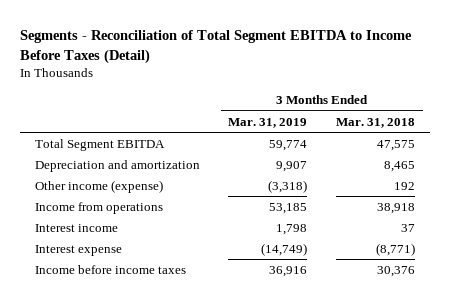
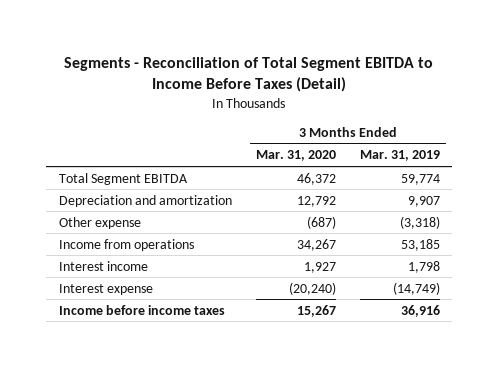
[336,117,416,128] Mar. 31, 2018 -> none
none -> [255,150,336,162] Mar. 31, 2020
[34,179,163,193] Other income (expense) -> [58,216,141,229] Other expense

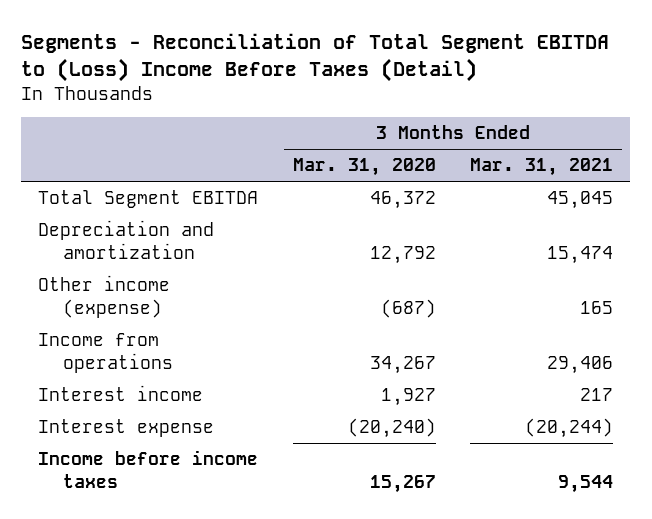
[64,56,434,93] Segments - Reconciliation of Total Segment EBITDA to Income Before Taxes (Detail) -> [21,32,610,82] Segments - Reconciliation of Total Segment EBITDA to (Loss) Income Before Taxes (Detail)
[360,150,441,162] Mar. 31, 2019 -> none
none -> [470,158,614,177] Mar. 31, 2021
[58,216,141,229] Other expense -> [38,275,171,318] Other income (expense)

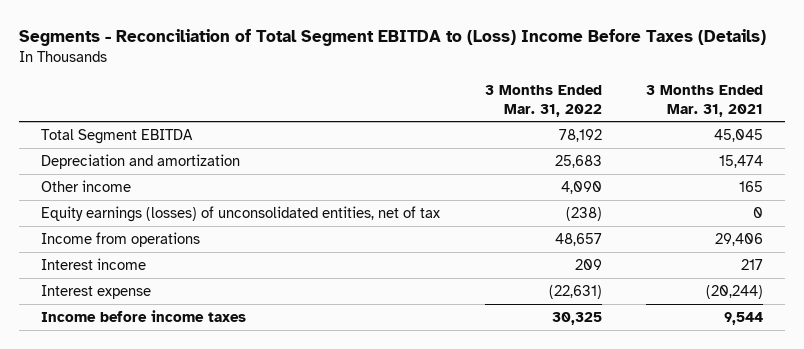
[21,32,610,82] Segments - Reconciliation of Total Segment EBITDA to (Loss) Income Before Taxes (Detail) -> [18,29,766,47] Segments - Reconciliation of Total Segment EBITDA to (Loss) Income Before Taxes (Details)
[292,158,436,177] Mar. 31, 2020 -> none
none -> [484,85,602,117] 3 Months Ended Mar. 31, 2022
[38,275,171,318] Other income (expense) -> [41,179,132,192] Other income
none -> [41,205,441,222] Equity earnings (losses) of unconsolidated entities, net of tax

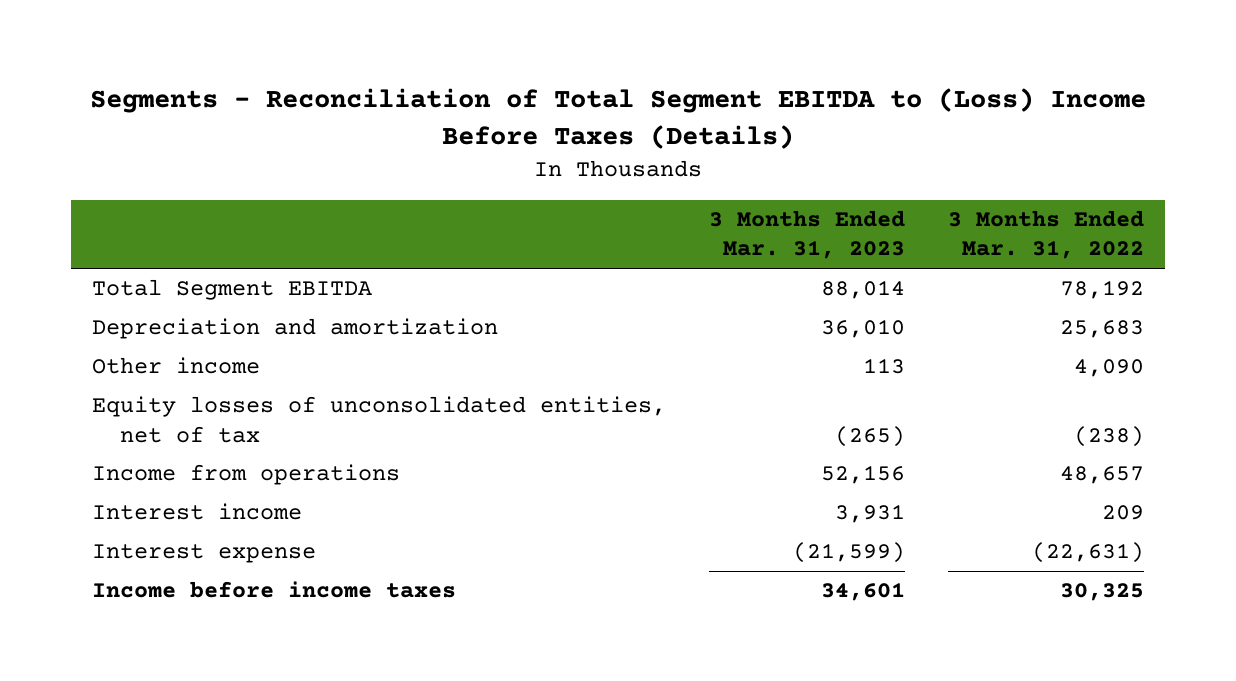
[645,85,763,117] 3 Months Ended Mar. 31, 2021 -> none
none -> [708,210,905,260] 3 Months Ended Mar. 31, 2023
[41,205,441,222] Equity earnings (losses) of unconsolidated entities, net of tax -> [92,396,667,443] Equity losses of unconsolidated entities, net of tax

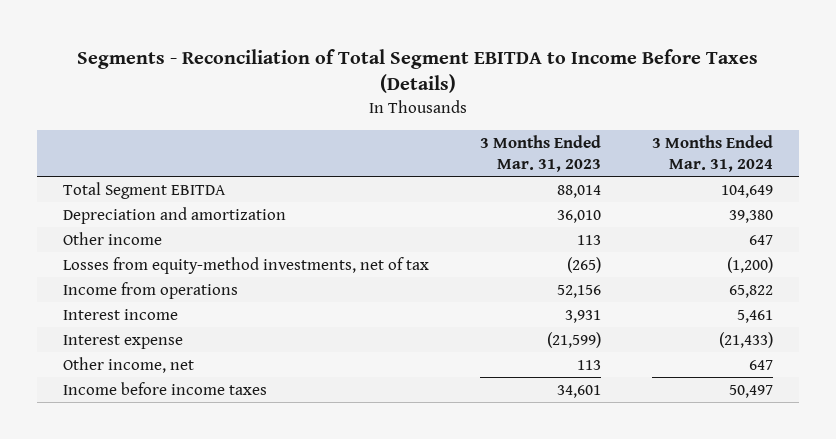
[89,88,1146,150] Segments - Reconciliation of Total Segment EBITDA to (Loss) Income Before Taxes (Details) -> [76,48,758,94] Segments - Reconciliation of Total Segment EBITDA to Income Before Taxes (Details)
[947,210,1144,260] 3 Months Ended Mar. 31, 2022 -> none
none -> [652,135,774,172] 3 Months Ended Mar. 31, 2024
[92,396,667,443] Equity losses of unconsolidated entities, net of tax -> [62,256,429,274] Losses from equity-method investments, net of tax
none -> [62,356,194,373] Other income, net

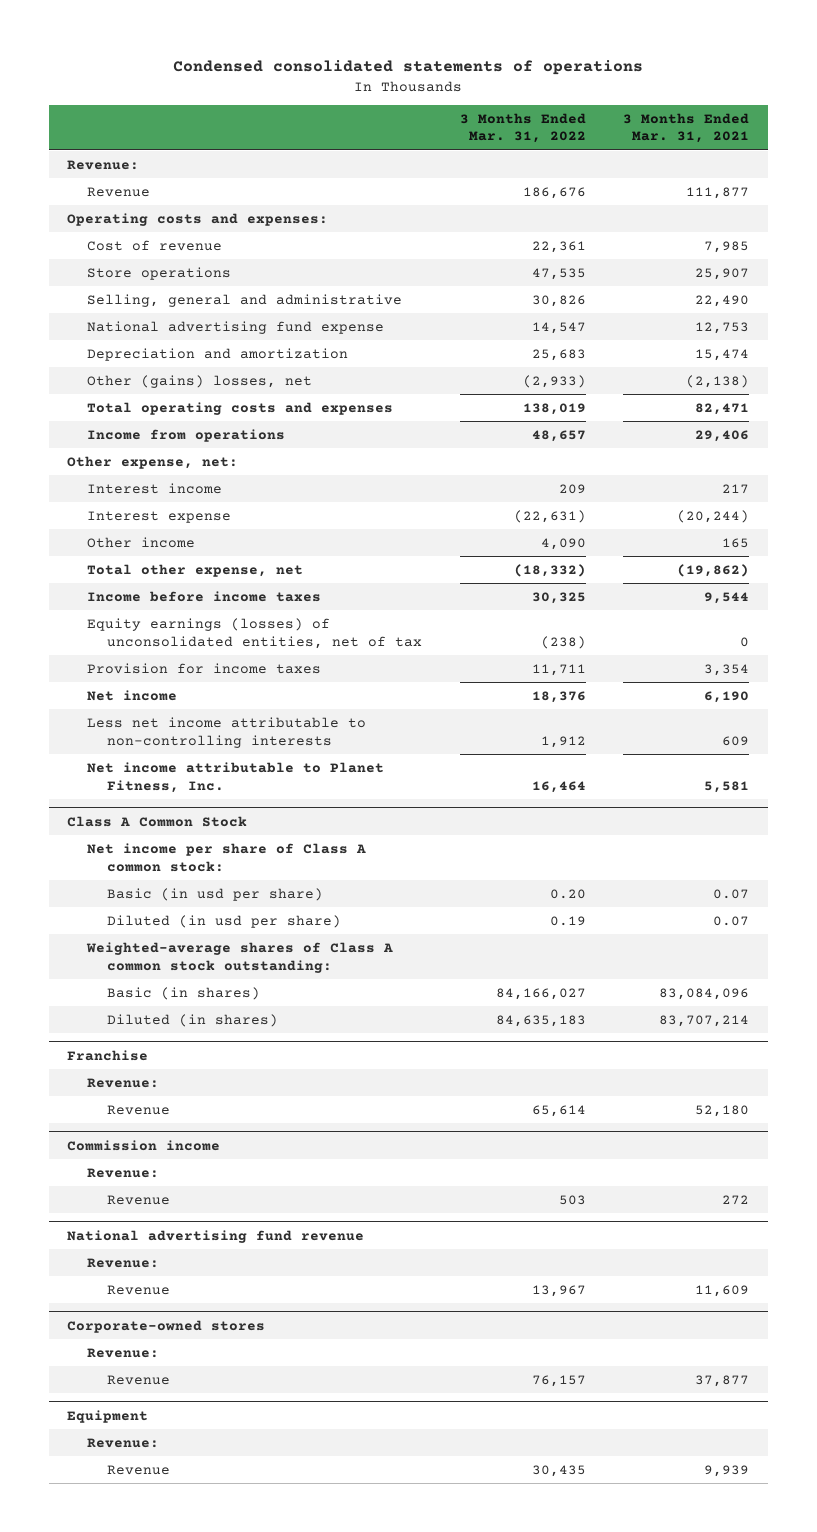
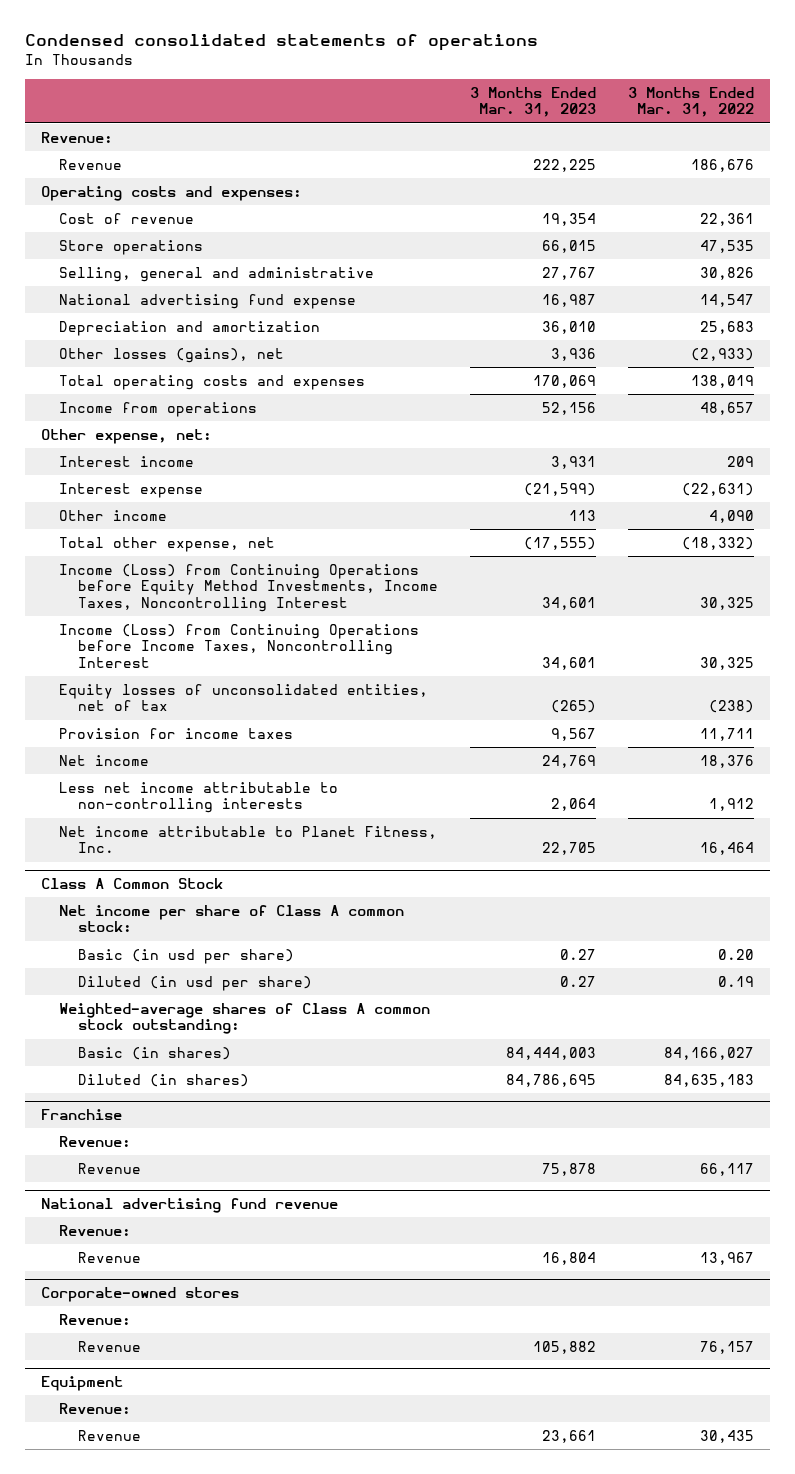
[623,112,750,144] 3 Months Ended Mar. 31, 2021 -> none
none -> [470,86,597,118] 3 Months Ended Mar. 31, 2023
[87,374,313,388] Other (gains) losses, net -> [59,347,285,363] Other losses (gains), net
none -> [59,563,439,613] Income (Loss) from Continuing Operations before Equity Method Investments, Income Taxes, Noncontrolling Interest
[87,590,322,602] Income before income taxes -> [59,623,420,669] Income (Loss) from Continuing Operations before Income Taxes, Noncontrolling Interest
[87,617,423,649] Equity earnings (losses) of unconsolidated entities, net of tax -> [59,683,429,712] Equity losses of unconsolidated entities, net of tax
[67,1139,221,1151] Commission income -> none
[87,1167,160,1178] Revenue: -> none
[107,1194,171,1205] Revenue -> none
[531,1104,586,1117] 65,614 -> [700,1162,755,1176] 66,117

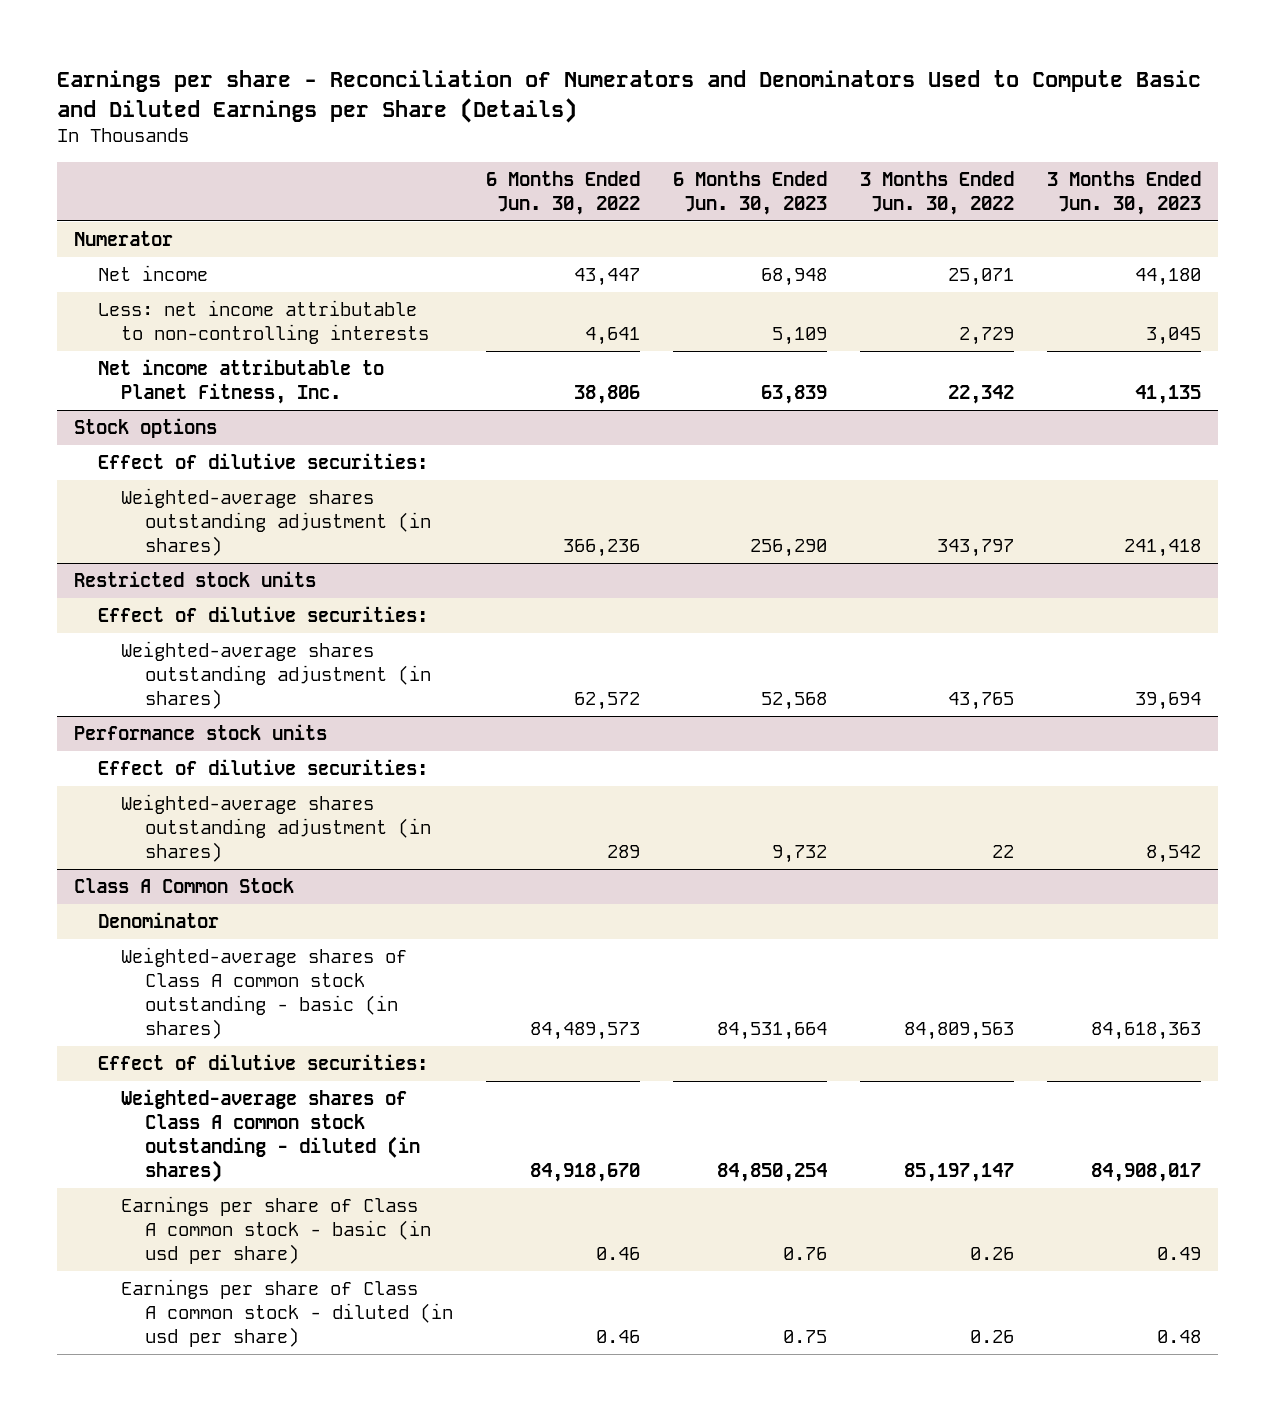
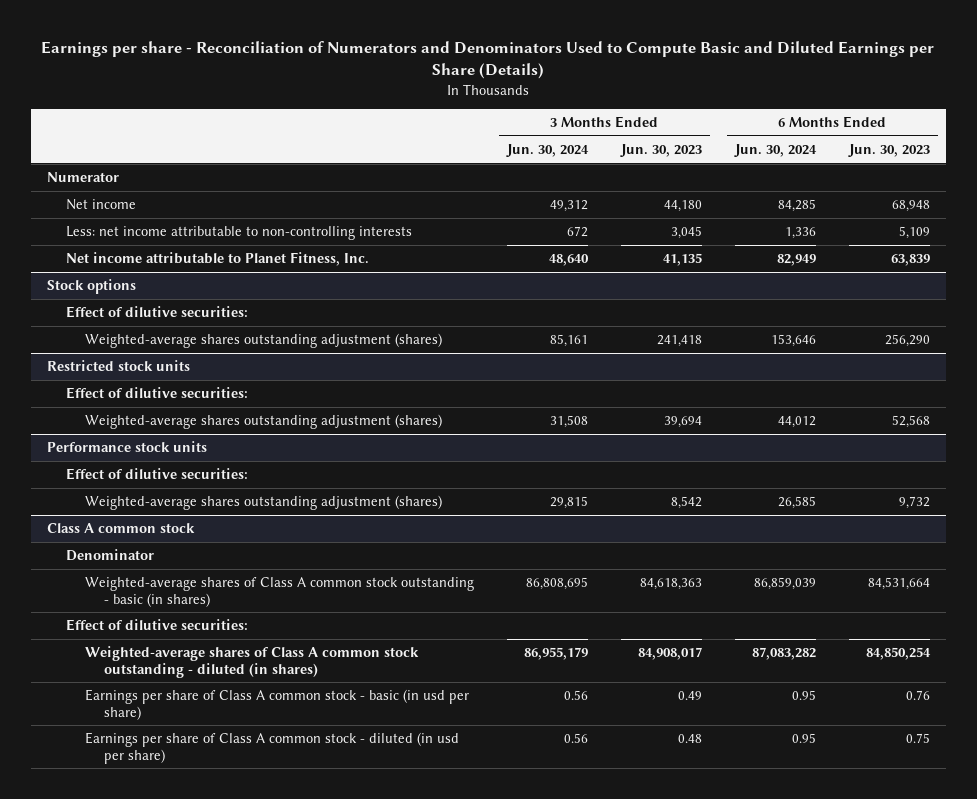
[486,170,641,215] 6 Months Ended Jun. 30, 2022 -> none
[860,170,1015,215] 3 Months Ended Jun. 30, 2022 -> none
none -> [506,144,590,158] Jun. 30, 2024
none -> [733,144,817,158] Jun. 30, 2024
[121,488,432,556] Weighted-average shares outstanding adjustment (in shares) -> [85,333,443,349] Weighted-average shares outstanding adjustment (shares)
[121,641,432,709] Weighted-average shares outstanding adjustment (in shares) -> [85,414,443,430] Weighted-average shares outstanding adjustment (shares)
[121,794,432,862] Weighted-average shares outstanding adjustment (in shares) -> [85,495,443,511] Weighted-average shares outstanding adjustment (shares)
[73,878,294,894] Class A Common Stock -> [47,523,196,534] Class A common stock

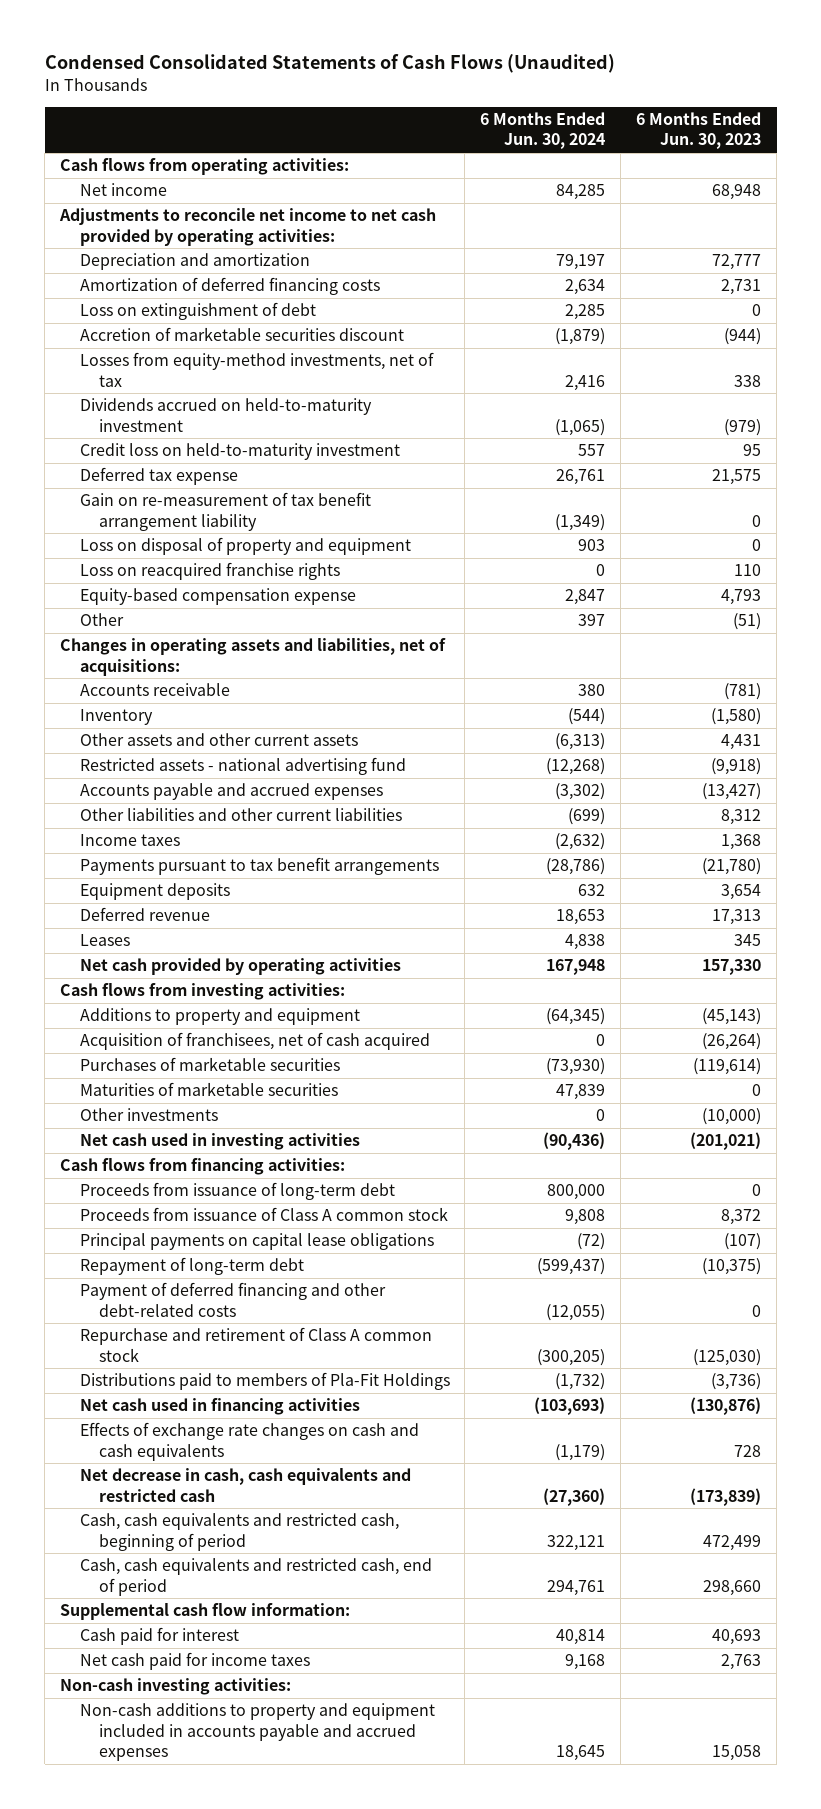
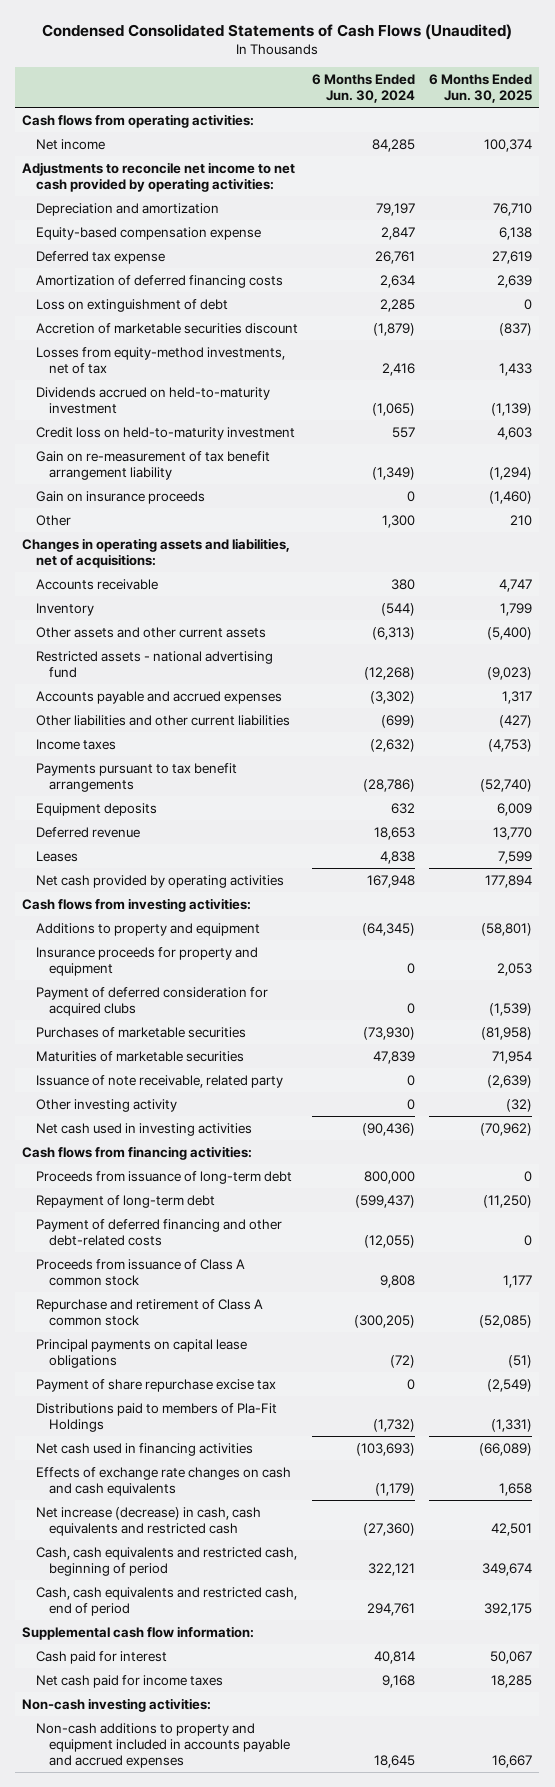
[636,111,762,150] 6 Months Ended Jun. 30, 2023 -> none
none -> [429,73,533,104] 6 Months Ended Jun. 30, 2025
[79,588,356,606] Equity-based compensation expense -> [35,226,261,240] Equity-based compensation expense
[79,467,238,486] Deferred tax expense -> [35,250,165,264] Deferred tax expense
[79,537,411,556] Loss on disposal of property and equipment -> none
[79,562,340,581] Loss on reacquired franchise rights -> none
none -> [35,490,205,504] Gain on insurance proceeds
[578,614,606,627] 397 -> [381,514,415,528] 1,300
[79,1032,430,1051] Acquisition of franchisees, net of cash acquired -> none
none -> [35,946,258,976] Insurance proceeds for property and equipment
none -> [35,986,268,1016] Payment of deferred consideration for acquired clubs
[79,1108,218,1122] Other investments -> none
none -> [35,1074,283,1088] Issuance of note receivable, related party
none -> [35,1098,177,1112] Other investing activity
[79,1207,448,1222] Proceeds from issuance of Class A common stock -> [35,1258,245,1286] Proceeds from issuance of Class A common stock
[79,1233,434,1251] Principal payments on capital lease obligations -> [35,1338,247,1368] Principal payments on capital lease obligations
none -> [35,1378,276,1392] Payment of share repurchase excise tax
[79,1468,411,1502] Net decrease in cash, cash equivalents and restricted cash -> [35,1506,261,1536] Net increase (decrease) in cash, cash equivalents and restricted cash

